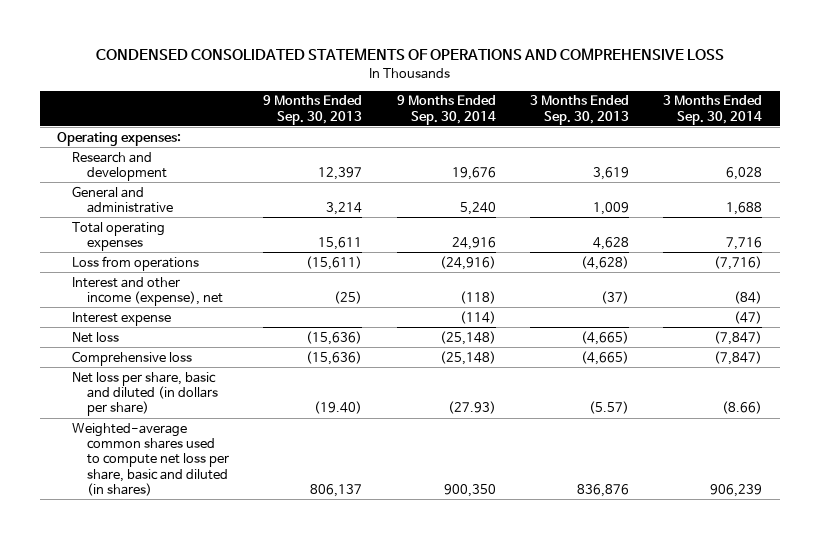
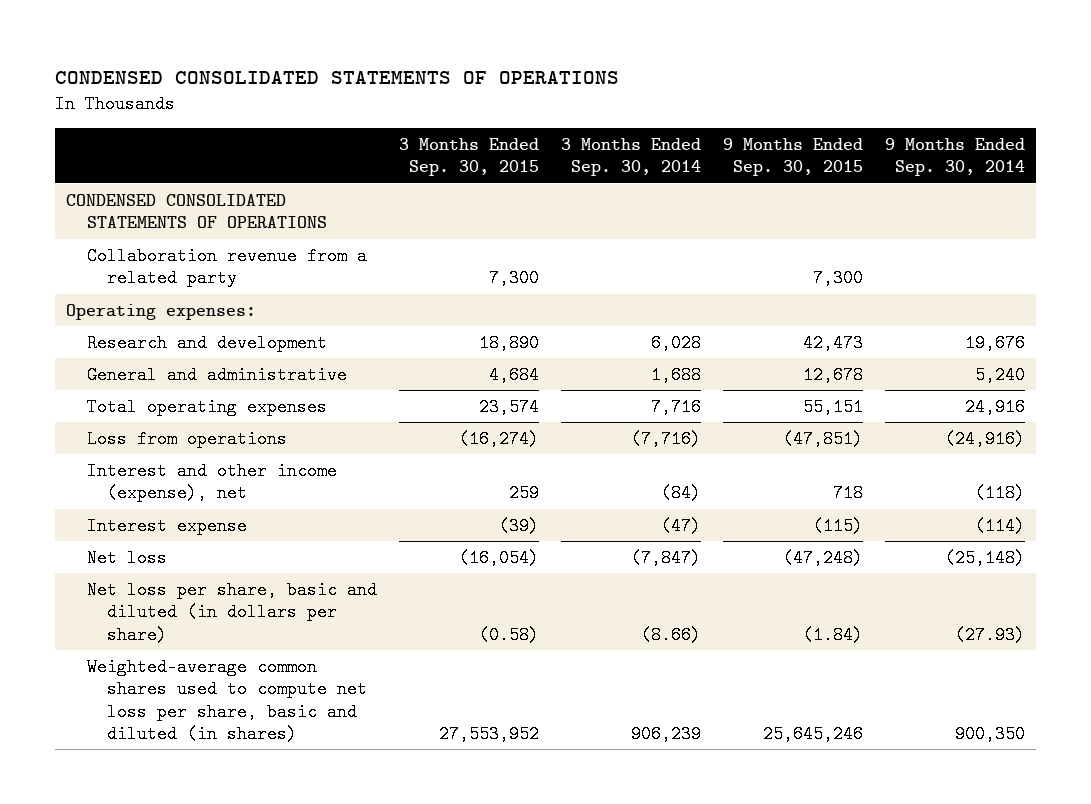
[95,48,724,61] CONDENSED CONSOLIDATED STATEMENTS OF OPERATIONS AND COMPREHENSIVE LOSS -> [55,71,620,85] CONDENSED CONSOLIDATED STATEMENTS OF OPERATIONS
[263,95,363,125] 9 Months Ended Sep. 30, 2013 -> none
[530,95,630,125] 3 Months Ended Sep. 30, 2013 -> none
none -> [398,138,539,177] 3 Months Ended Sep. 30, 2015
none -> [723,138,864,177] 9 Months Ended Sep. 30, 2015
none -> [66,193,327,229] CONDENSED CONSOLIDATED STATEMENTS OF OPERATIONS
none -> [86,246,367,288] Collaboration revenue from a related party
[72,350,193,366] Comprehensive loss -> none

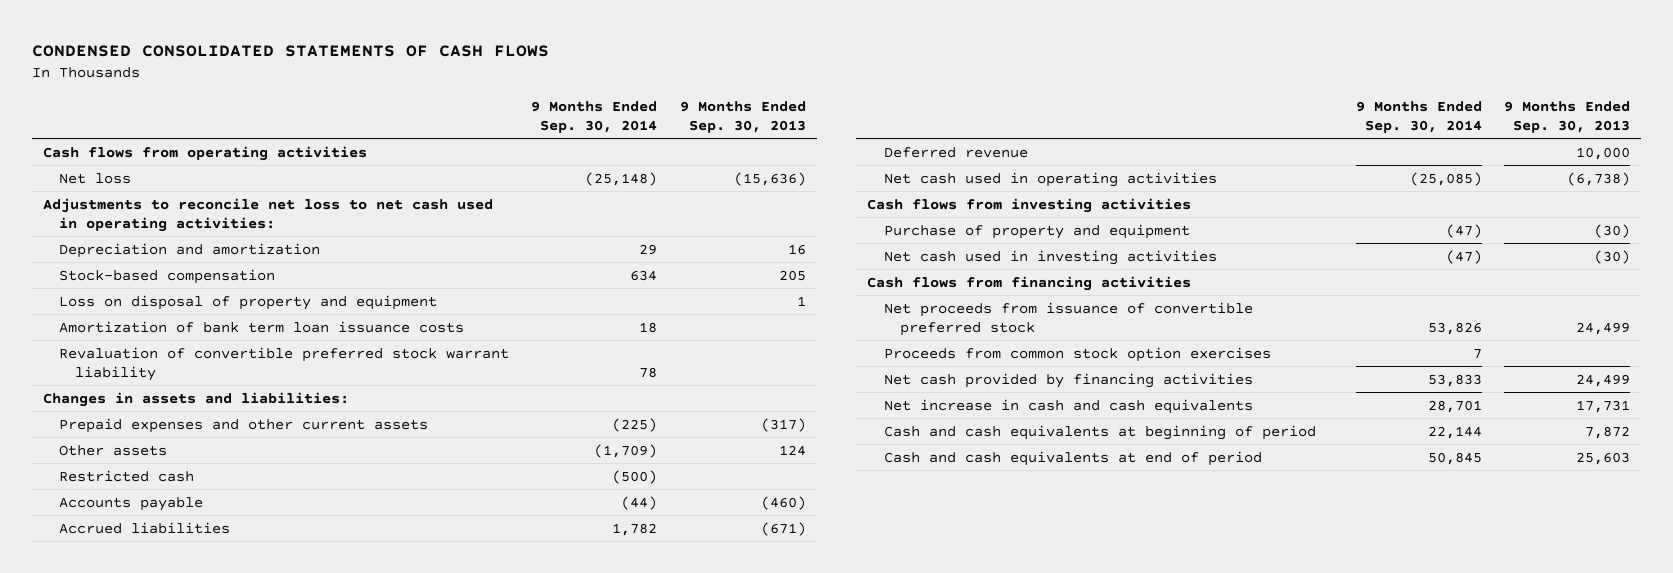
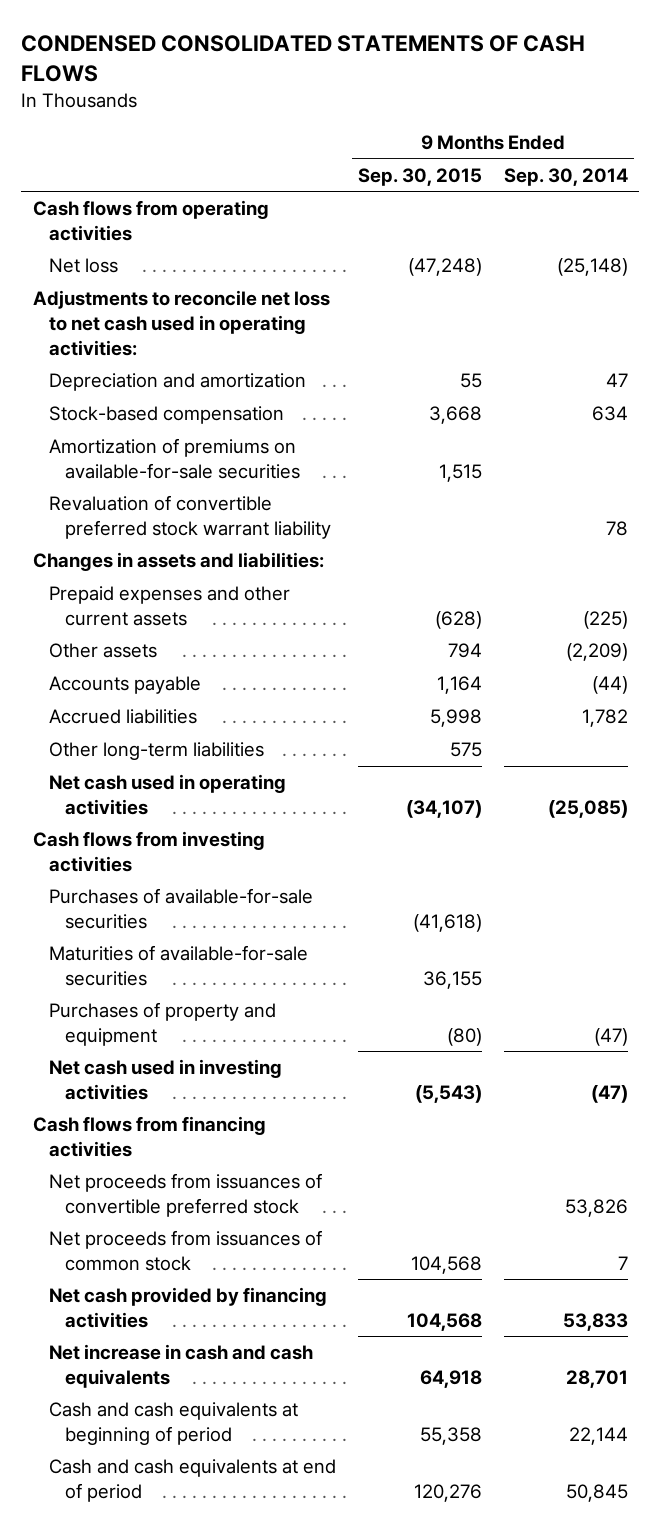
[679,100,806,133] 9 Months Ended Sep. 30, 2013 -> none
none -> [357,167,482,186] Sep. 30, 2015
[639,243,658,255] 29 -> [606,373,629,388] 47
[59,294,438,310] Loss on disposal of property and equipment -> none
[59,320,465,333] Amortization of bank term loan issuance costs -> none
none -> [48,438,300,479] Amortization of premiums on available-for-sale securities
[59,469,195,482] Restricted cash -> none
[594,443,658,458] (1,709) -> [566,643,629,662] (2,209)
[883,146,1028,158] Deferred revenue -> none
none -> [48,742,264,761] Other long-term liabilities
none -> [48,888,313,929] Purchases of available-for-sale securities
none -> [48,945,308,986] Maturities of available-for-sale securities
[883,223,1190,239] Purchase of property and equipment -> [48,1002,276,1046] Purchases of property and equipment
[883,301,1253,336] Net proceeds from issuance of convertible preferred stock -> [48,1173,322,1217] Net proceeds from issuances of convertible preferred stock
[883,346,1271,362] Proceeds from common stock option exercises -> [48,1230,322,1271] Net proceeds from issuances of common stock

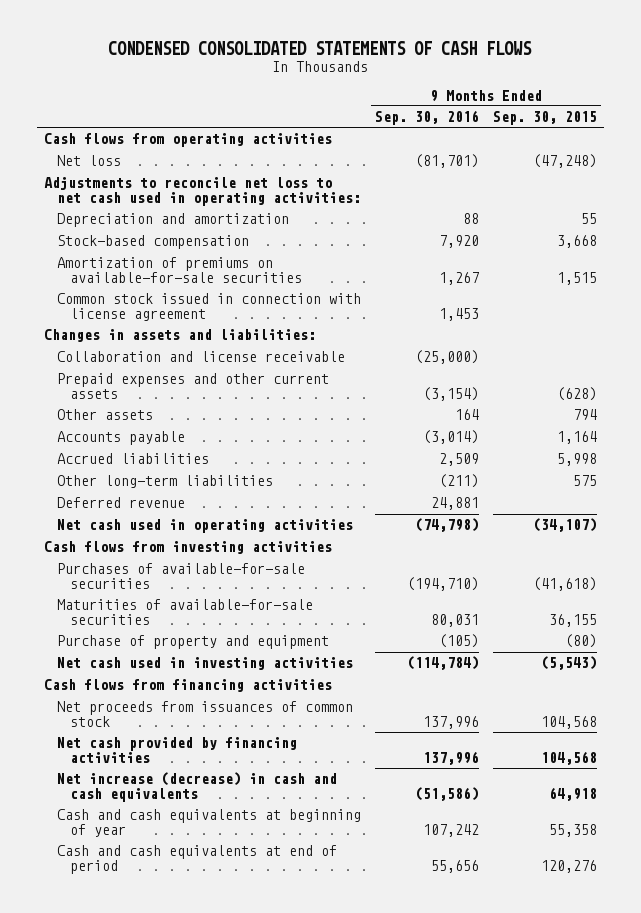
[504,167,629,186] Sep. 30, 2014 -> none
none -> [374,110,479,126] Sep. 30, 2016
[48,495,331,539] Revaluation of convertible preferred stock warrant liability -> none
none -> [56,293,361,321] Common stock issued in connection with license agreement
none -> [56,351,345,363] Collaboration and license receivable
none -> [56,497,185,509] Deferred revenue
[48,1002,276,1046] Purchases of property and equipment -> [56,635,329,650] Purchase of property and equipment
[48,1173,322,1217] Net proceeds from issuances of convertible preferred stock -> none
[48,1344,313,1388] Net increase in cash and cash equivalents -> [56,772,337,802] Net increase (decrease) in cash and cash equivalents
[48,1402,298,1445] Cash and cash equivalents at beginning of period -> [56,809,361,837] Cash and cash equivalents at beginning of year

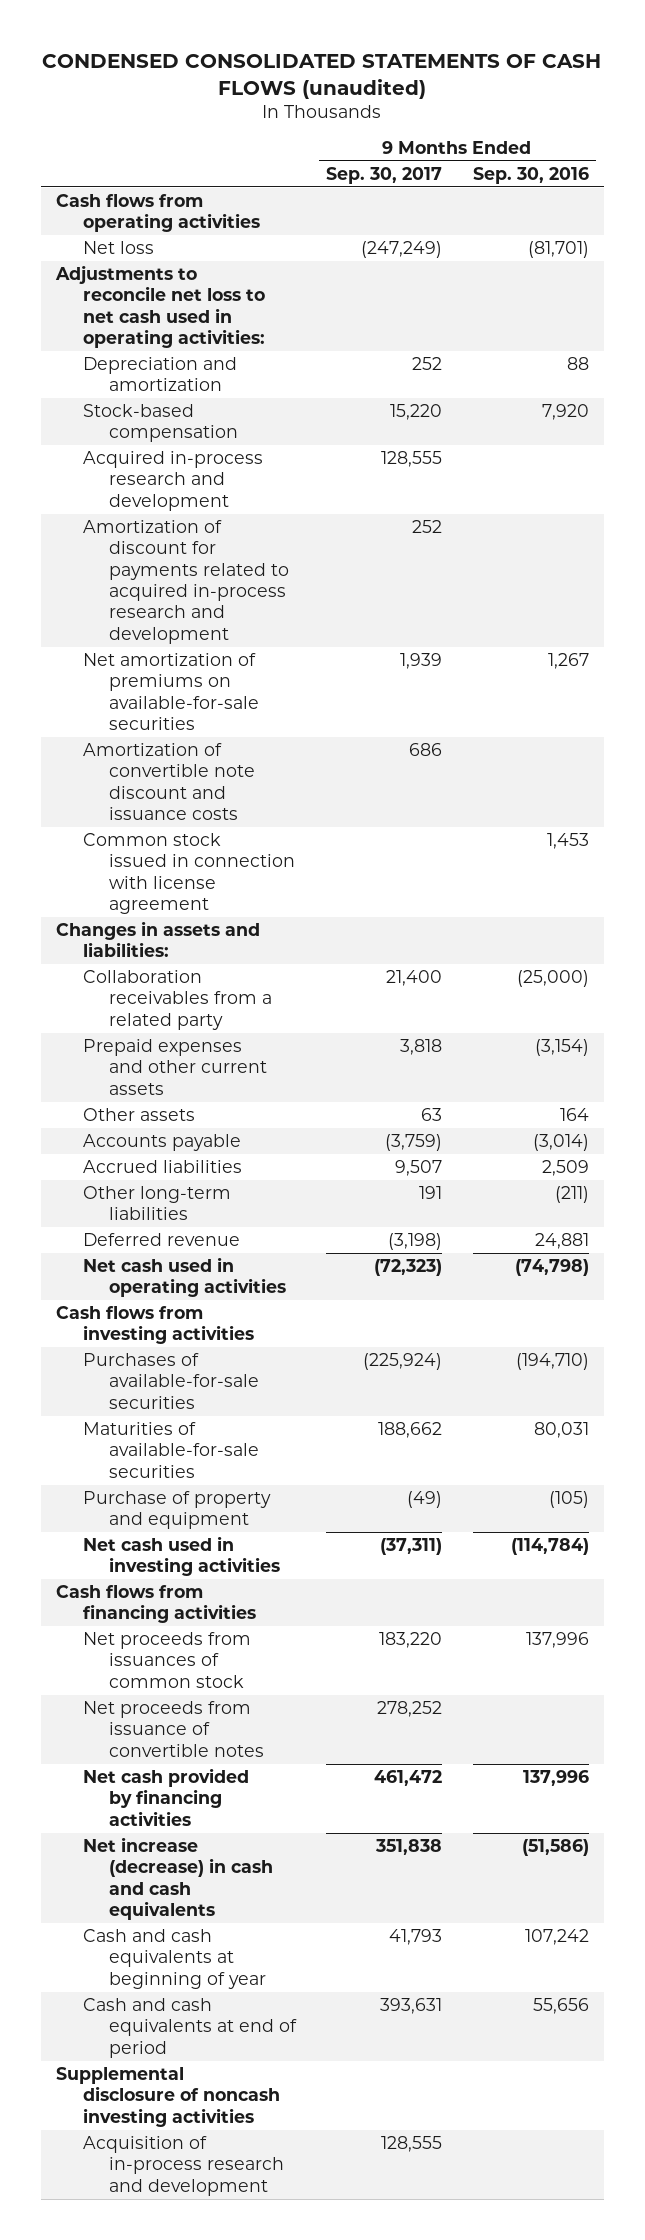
[108,41,533,56] CONDENSED CONSOLIDATED STATEMENTS OF CASH FLOWS -> [42,53,602,99] CONDENSED CONSOLIDATED STATEMENTS OF CASH FLOWS (unaudited)
[493,111,598,126] Sep. 30, 2015 -> none
none -> [326,166,443,184] Sep. 30, 2017
none -> [82,450,263,511] Acquired in-process research and development
none -> [82,519,290,644] Amortization of discount for payments related to acquired in-process research and development
[56,257,302,283] Amortization of premiums on available-for-sale securities -> [82,652,260,731] Net amortization of premiums on available-for-sale securities
none -> [82,742,256,821] Amortization of convertible note discount and issuance costs
[56,351,345,363] Collaboration and license receivable -> none
none -> [82,969,273,1030] Collaboration receivables from a related party
none -> [82,1700,265,1757] Net proceeds from issuance of convertible notes
none -> [56,2066,280,2127] Supplemental disclosure of noncash investing activities
none -> [82,2135,285,2196] Acquisition of in-process research and development

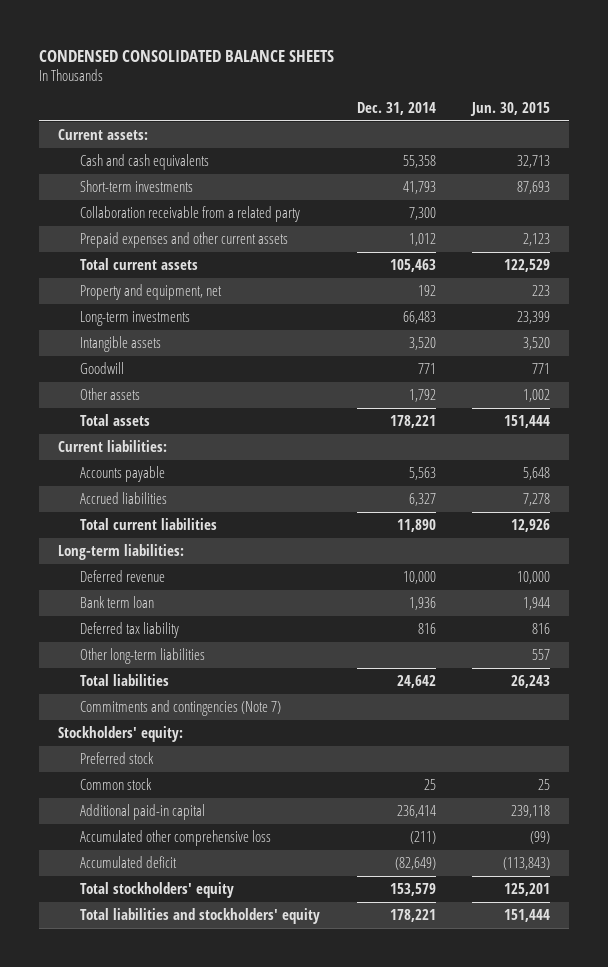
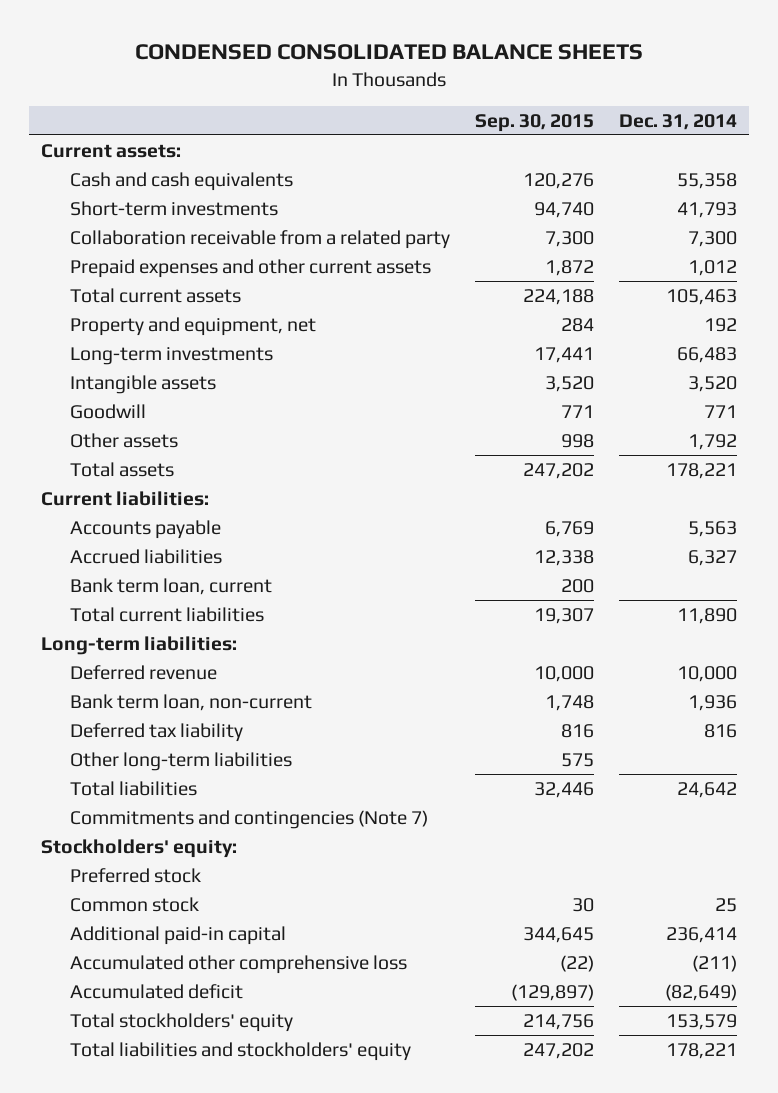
[470,101,551,116] Jun. 30, 2015 -> none
none -> [474,113,594,132] Sep. 30, 2015
none -> [69,577,272,595] Bank term loan, current
[80,595,155,608] Bank term loan -> [69,693,312,711] Bank term loan, non-current

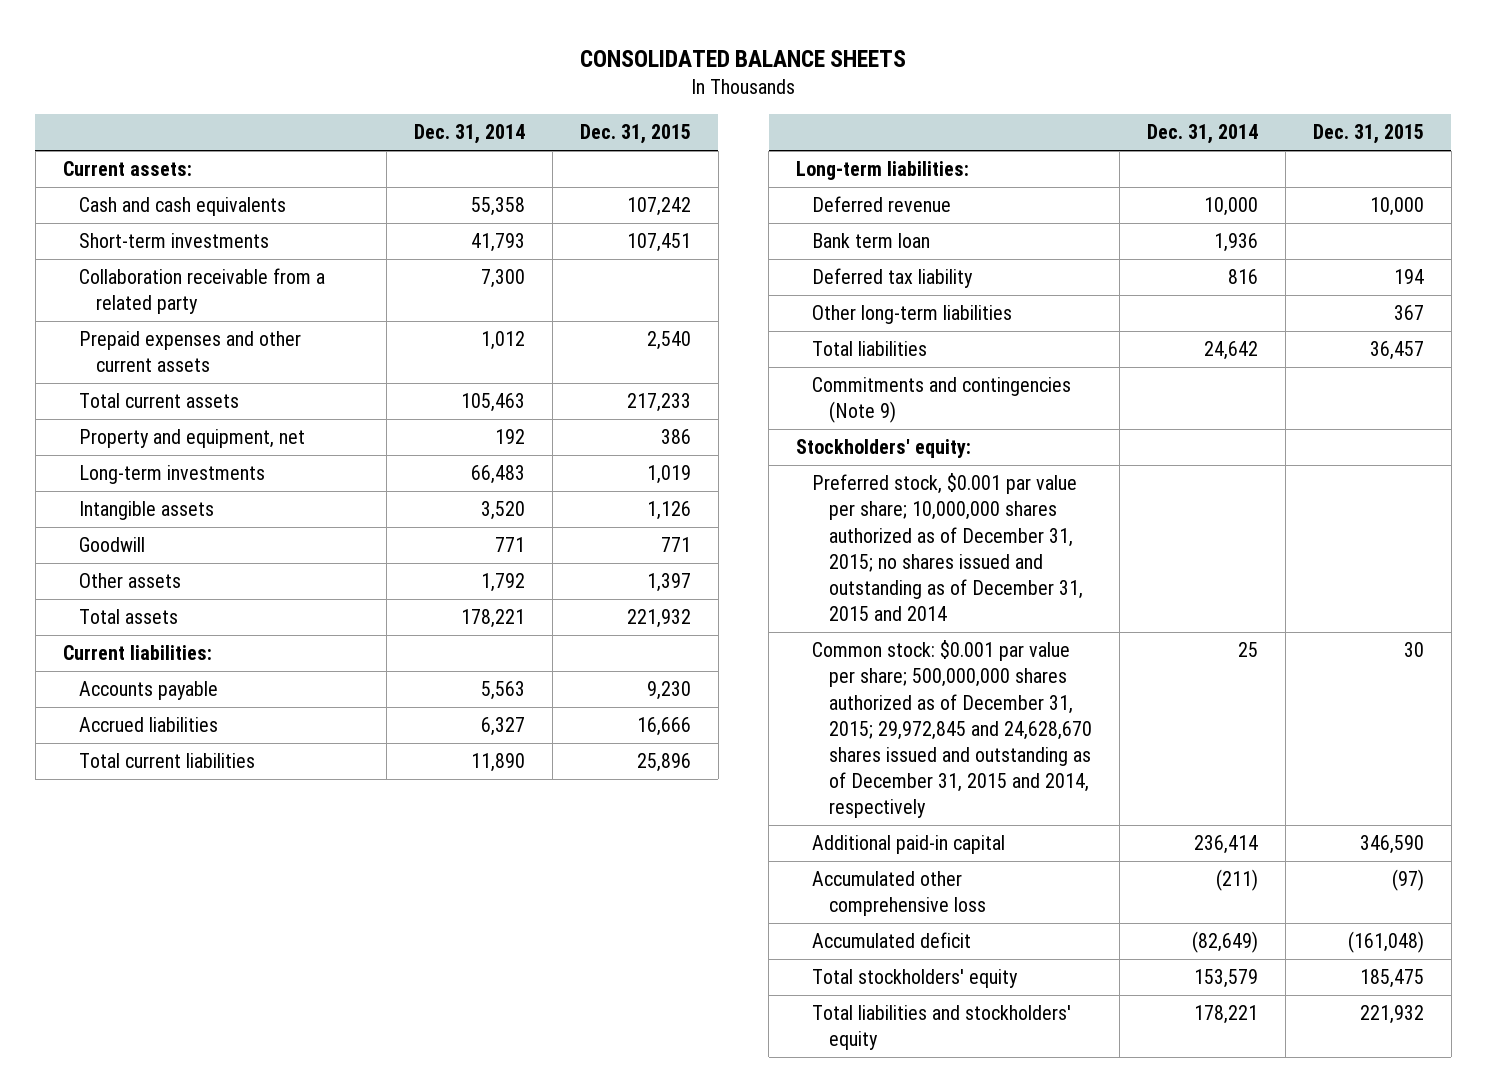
[134,44,643,61] CONDENSED CONSOLIDATED BALANCE SHEETS -> [580,49,907,67] CONSOLIDATED BALANCE SHEETS
[474,113,594,132] Sep. 30, 2015 -> none
none -> [579,124,691,145] Dec. 31, 2015
[69,577,272,595] Bank term loan, current -> none
[69,693,312,711] Bank term loan, non-current -> [812,233,931,249] Bank term loan
[69,809,428,829] Commitments and contingencies (Note 7) -> [812,377,1072,424] Commitments and contingencies (Note 9)
[69,867,201,883] Preferred stock -> [812,473,1083,622] Preferred stock, $0.001 par value per share; 10,000,000 shares authorized as of December 31, 2015; no shares issued and outstanding as of December 31, 2015 and 2014
[69,896,199,912] Common stock -> [812,640,1092,819] Common stock: $0.001 par value per share; 500,000,000 shares authorized as of December 31, 2015; 29,972,845 and 24,628,670 shares issued and outstanding as of December 31, 2015 and 2014, respectively

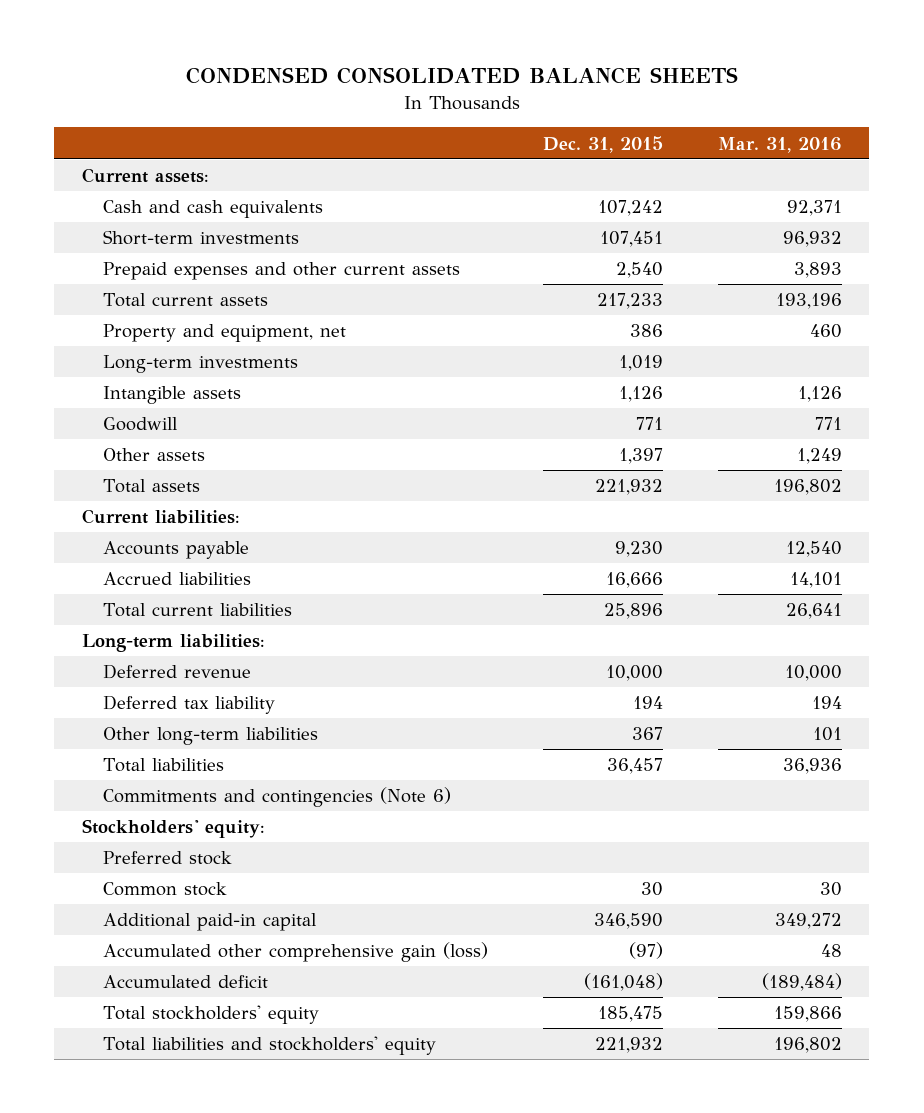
[580,49,907,67] CONSOLIDATED BALANCE SHEETS -> [185,67,738,85] CONDENSED CONSOLIDATED BALANCE SHEETS
[413,124,525,145] Dec. 31, 2014 -> none
none -> [717,136,842,153] Mar. 31, 2016
[79,268,326,315] Collaboration receivable from a related party -> none
[812,233,931,249] Bank term loan -> none
[812,377,1072,424] Commitments and contingencies (Note 9) -> [103,787,452,808] Commitments and contingencies (Note 6)
[812,473,1083,622] Preferred stock, $0.001 par value per share; 10,000,000 shares authorized as of December 31, 2015; no shares issued and outstanding as of December 31, 2015 and 2014 -> [103,851,233,866] Preferred stock
[812,640,1092,819] Common stock: $0.001 par value per share; 500,000,000 shares authorized as of December 31, 2015; 29,972,845 and 24,628,670 shares issued and outstanding as of December 31, 2015 and 2014, respectively -> [103,882,228,897] Common stock
[812,871,986,917] Accumulated other comprehensive loss -> [103,942,489,963] Accumulated other comprehensive gain (loss)

